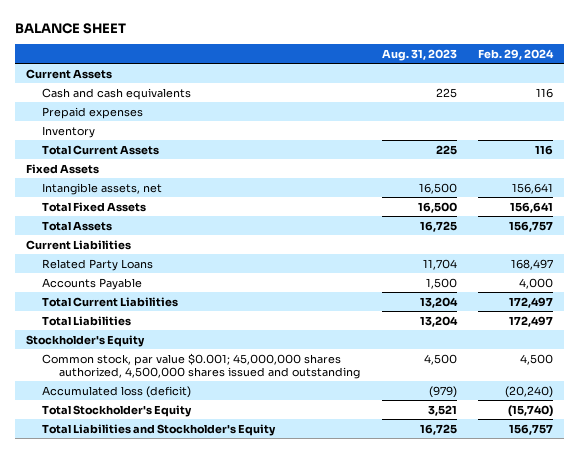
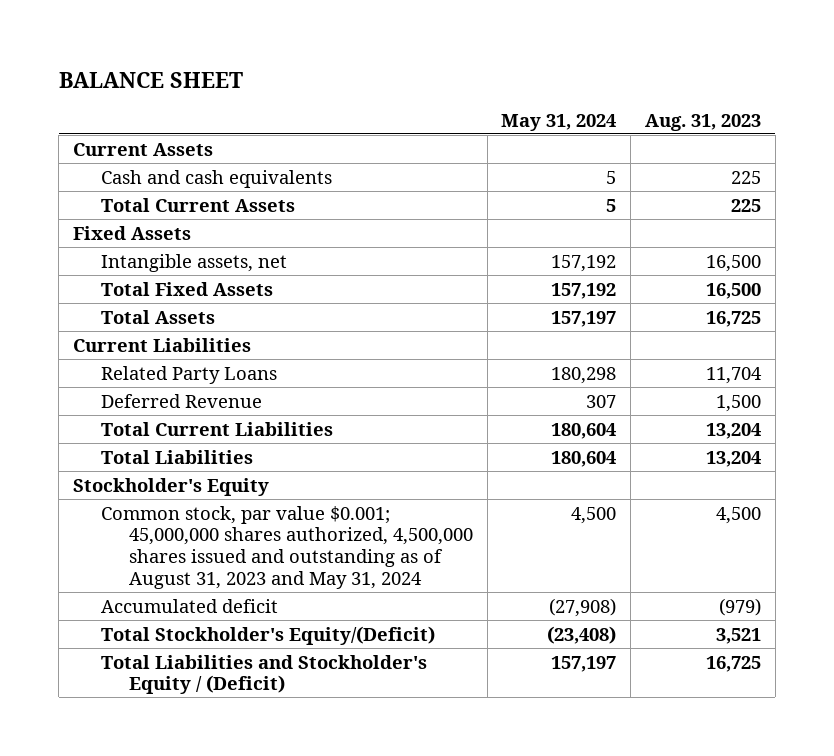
[478,48,555,60] Feb. 29, 2024 -> none
none -> [501,113,617,131] May 31, 2024
[42,106,144,119] Prepaid expenses -> none
[42,125,96,138] Inventory -> none
[42,277,143,290] Accounts Payable -> none
none -> [100,393,262,408] Deferred Revenue
[42,352,360,379] Common stock, par value $0.001; 45,000,000 shares authorized, 4,500,000 shares issued and outstanding -> [100,505,473,589] Common stock, par value $0.001; 45,000,000 shares authorized, 4,500,000 shares issued and outstanding as of August 31, 2023 and May 31, 2024
[42,385,192,398] Accumulated loss (deficit) -> [100,598,278,613] Accumulated deficit
[42,404,193,417] Total Stockholder's Equity -> [100,625,435,645] Total Stockholder's Equity/(Deficit)
[42,423,277,436] Total Liabilities and Stockholder's Equity -> [100,654,427,695] Total Liabilities and Stockholder's Equity / (Deficit)

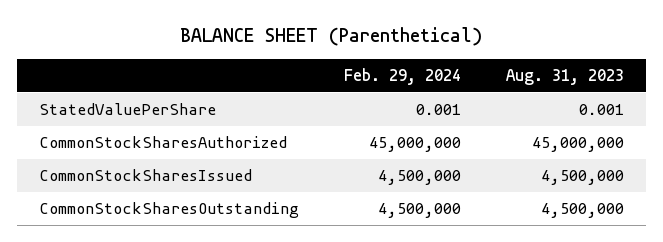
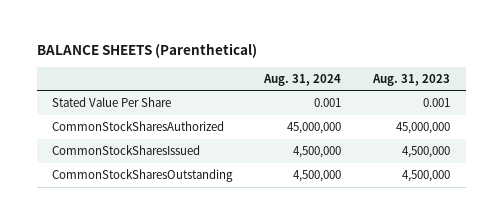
[180,27,483,47] BALANCE SHEET (Parenthetical) -> [36,42,257,58] BALANCE SHEETS (Parenthetical)
[343,67,461,85] Feb. 29, 2024 -> none
none -> [263,73,342,86] Aug. 31, 2024
[39,103,217,116] StatedValuePerShare -> [52,97,172,108] Stated Value Per Share

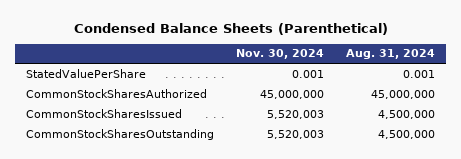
[36,42,257,58] BALANCE SHEETS (Parenthetical) -> [73,22,388,35] Condensed Balance Sheets (Parenthetical)
[371,73,450,86] Aug. 31, 2023 -> none
none -> [236,49,325,60] Nov. 30, 2024
[52,97,172,108] Stated Value Per Share -> [26,68,147,78] StatedValuePerShare

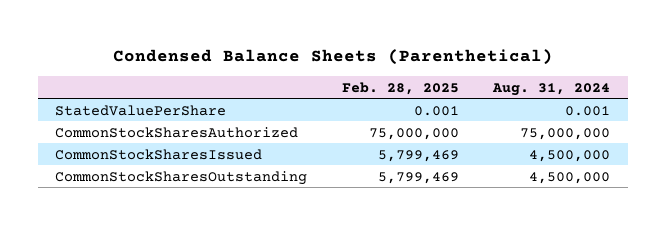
[236,49,325,60] Nov. 30, 2024 -> none
none -> [341,81,459,95] Feb. 28, 2025
[370,89,435,99] 45,000,000 -> [520,127,611,140] 75,000,000

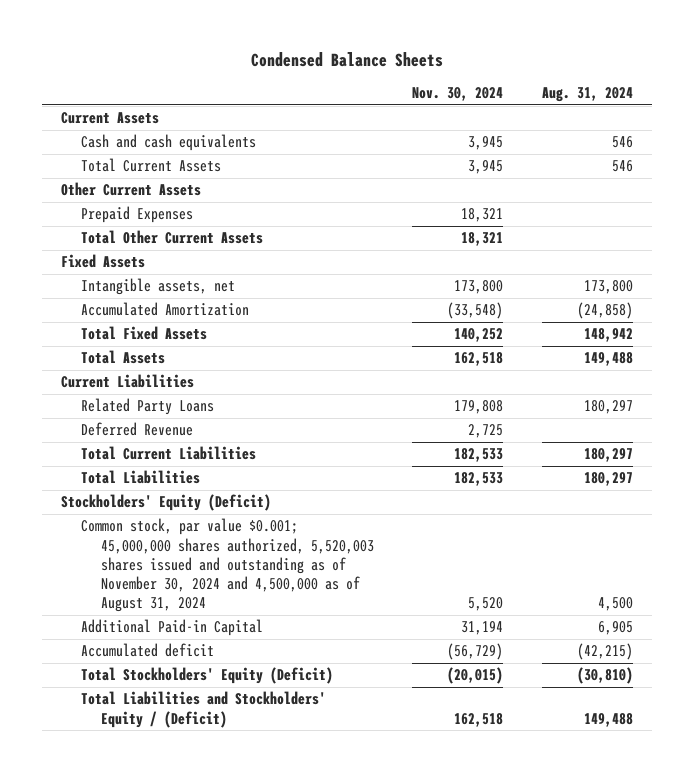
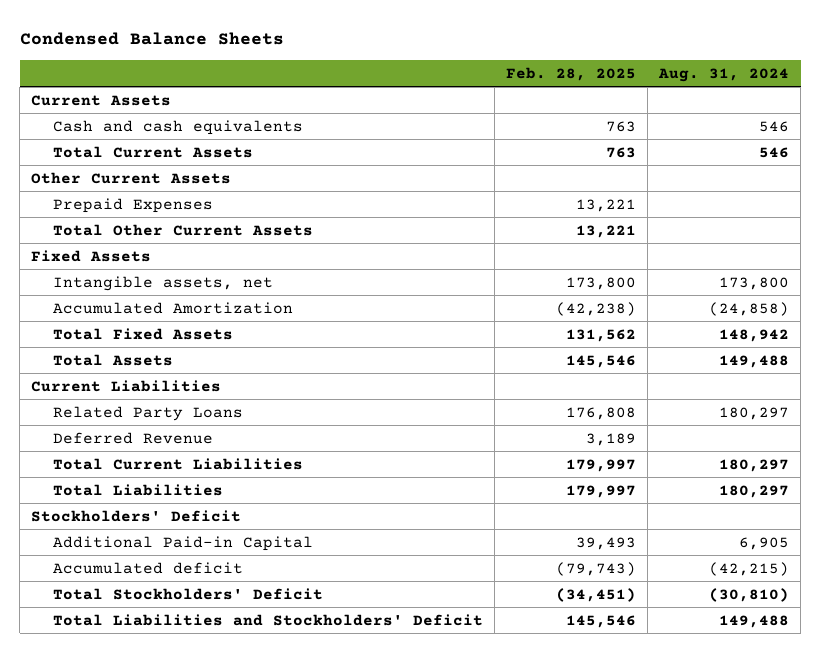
[412,87,504,102] Nov. 30, 2024 -> none
none -> [506,66,637,81] Feb. 28, 2025
[81,518,374,613] Common stock, par value $0.001; 45,000,000 shares authorized, 5,520,003 shares issued and outstanding as of November 30, 2024 and 4,500,000 as of August 31, 2024 -> none
[61,494,272,512] Stockholders' Equity (Deficit) -> [31,509,242,522] Stockholders' Deficit
[81,667,334,685] Total Stockholders' Equity (Deficit) -> [53,587,324,600] Total Stockholders' Deficit
[81,691,327,728] Total Liabilities and Stockholders' Equity / (Deficit) -> [53,613,484,626] Total Liabilities and Stockholders' Deficit

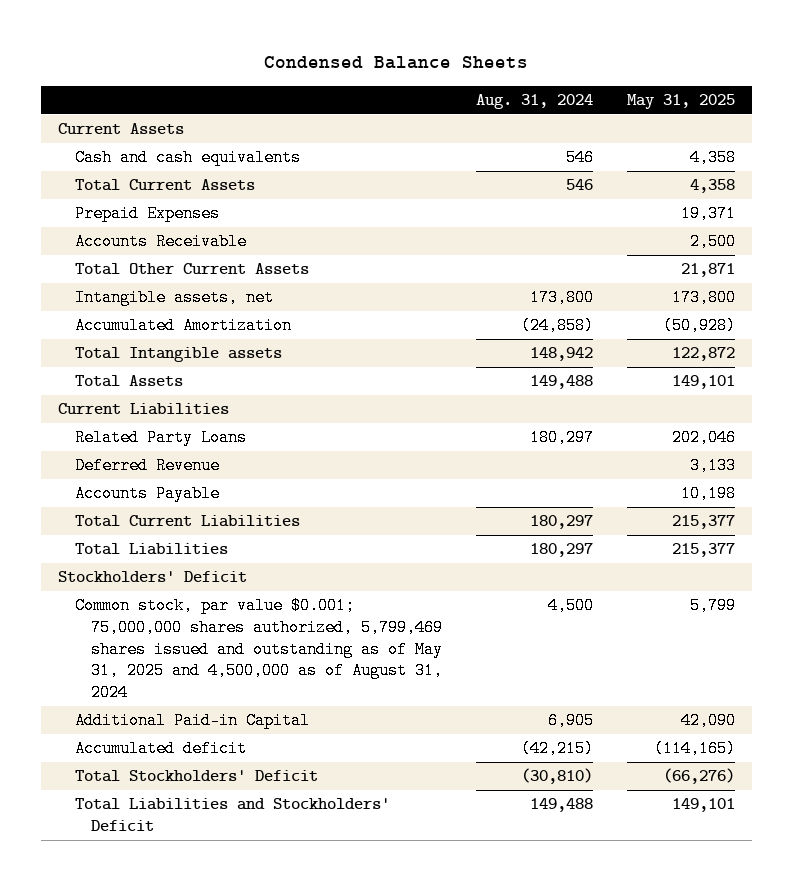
[506,66,637,81] Feb. 28, 2025 -> none
none -> [626,93,735,109] May 31, 2025
[31,171,232,184] Other Current Assets -> none
none -> [74,233,247,251] Accounts Receivable
[31,249,152,262] Fixed Assets -> none
[53,327,234,340] Total Fixed Assets -> [74,347,282,363] Total Intangible assets
none -> [74,485,220,503] Accounts Payable
none -> [74,597,444,702] Common stock, par value $0.001; 75,000,000 shares authorized, 5,799,469 shares issued and outstanding as of May 31, 2025 and 4,500,000 as of August 31, 2024

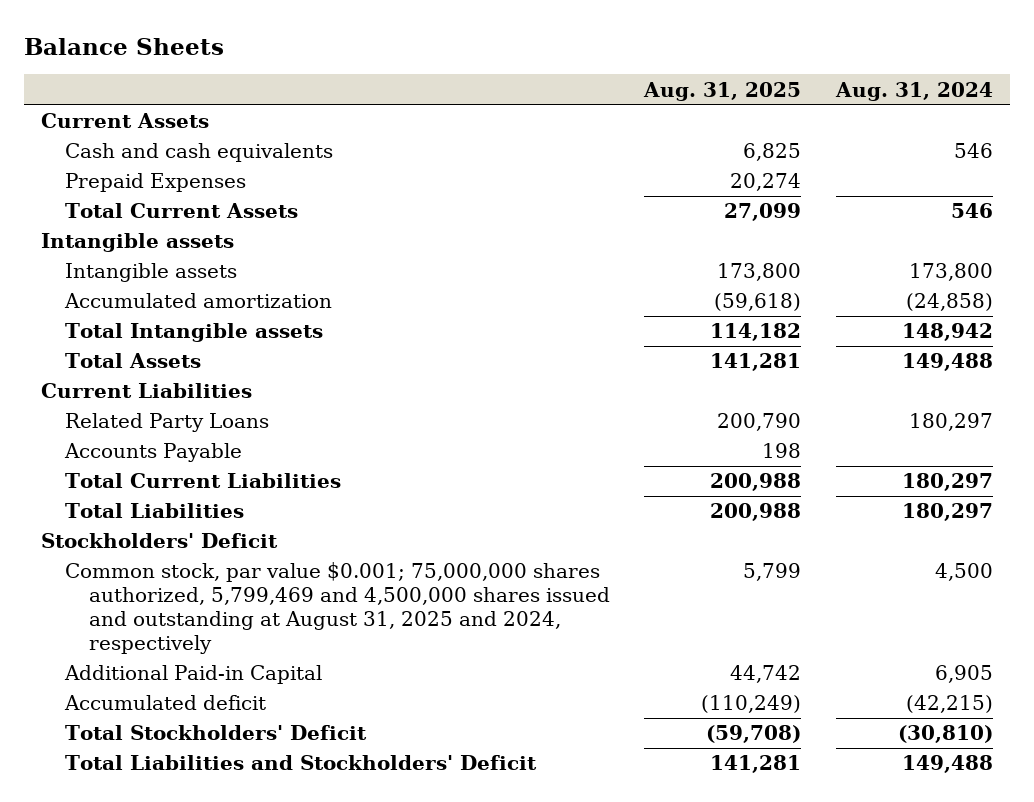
[264,56,529,70] Condensed Balance Sheets -> [24,37,225,55] Balance Sheets
[626,93,735,109] May 31, 2025 -> none
none -> [643,81,802,101] Aug. 31, 2025
[74,233,247,251] Accounts Receivable -> none
[74,263,309,276] Total Other Current Assets -> none
[74,179,255,192] Total Current Assets -> [65,203,299,219] Total Current Assets
none -> [41,233,235,253] Intangible assets
[74,289,274,307] Intangible assets, net -> [65,263,238,283] Intangible assets
[74,317,292,335] Accumulated Amortization -> [64,293,333,309] Accumulated amortization
[74,457,220,475] Deferred Revenue -> none
[74,597,444,702] Common stock, par value $0.001; 75,000,000 shares authorized, 5,799,469 shares issued and outstanding as of May 31, 2025 and 4,500,000 as of August 31, 2024 -> [65,562,611,654] Common stock, par value $0.001; 75,000,000 shares authorized, 5,799,469 and 4,500,000 shares issued and outstanding at August 31, 2025 and 2024, respectively

